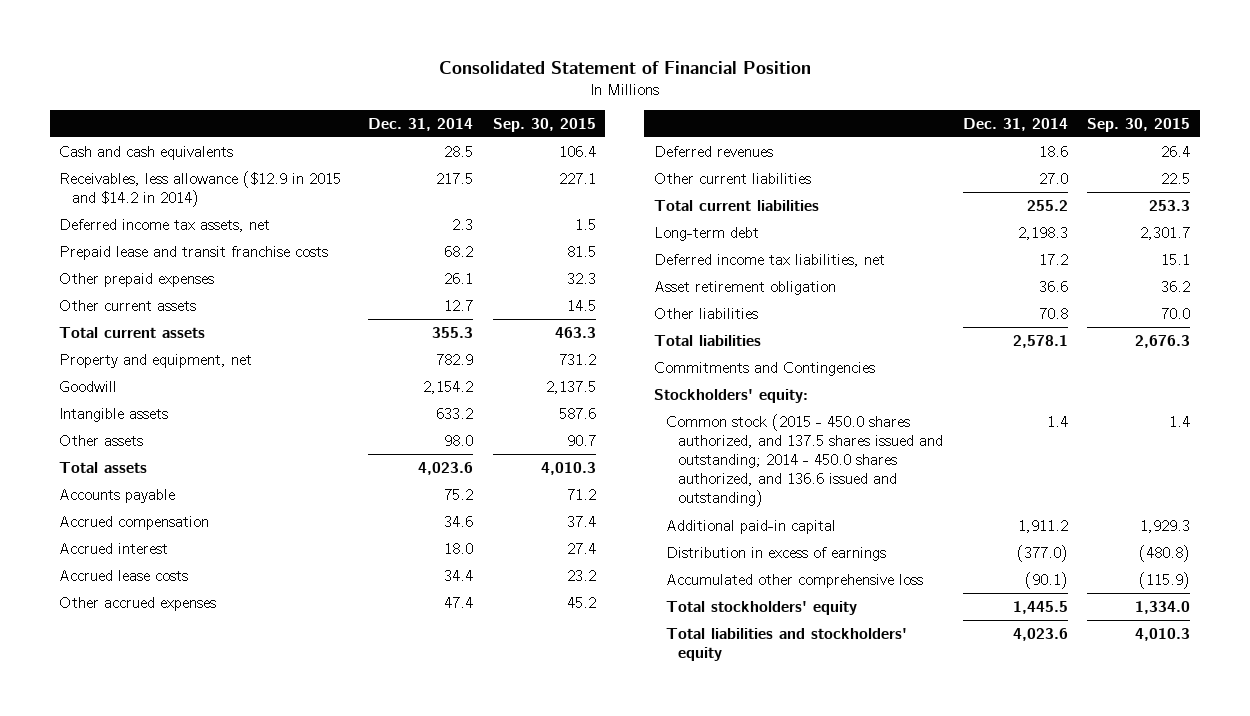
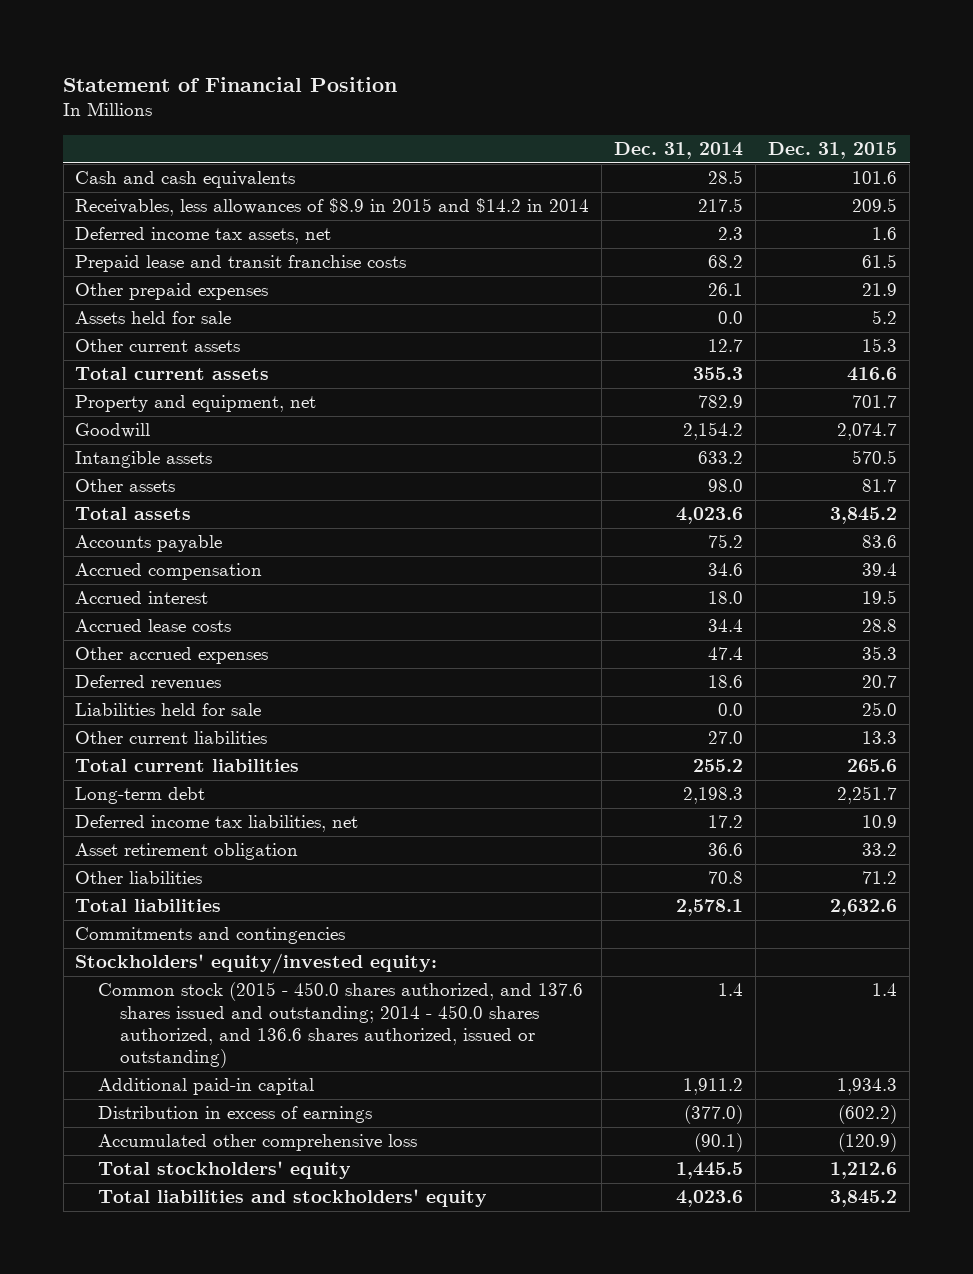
[438,60,811,74] Consolidated Statement of Financial Position -> [63,76,398,92] Statement of Financial Position
[492,117,596,132] Sep. 30, 2015 -> none
none -> [768,142,898,160] Dec. 31, 2015
[59,170,342,207] Receivables, less allowance ($12.9 in 2015 and $14.2 in 2014) -> [75,198,590,217] Receivables, less allowances of $8.9 in 2015 and $14.2 in 2014
none -> [75,311,232,325] Assets held for sale
none -> [75,703,262,717] Liabilities held for sale
[653,361,875,376] Commitments and Contingencies -> [75,927,346,945] Commitments and contingencies
[653,388,808,403] Stockholders' equity: -> [75,953,438,975] Stockholders' equity/invested equity:
[666,413,944,508] Common stock (2015 - 450.0 shares authorized, and 137.5 shares issued and outstanding; 2014 - 450.0 shares authorized, and 136.6 issued and outstanding) -> [97,982,583,1069] Common stock (2015 - 450.0 shares authorized, and 137.6 shares issued and outstanding; 2014 - 450.0 shares authorized, and 136.6 shares authorized, issued or outstanding)

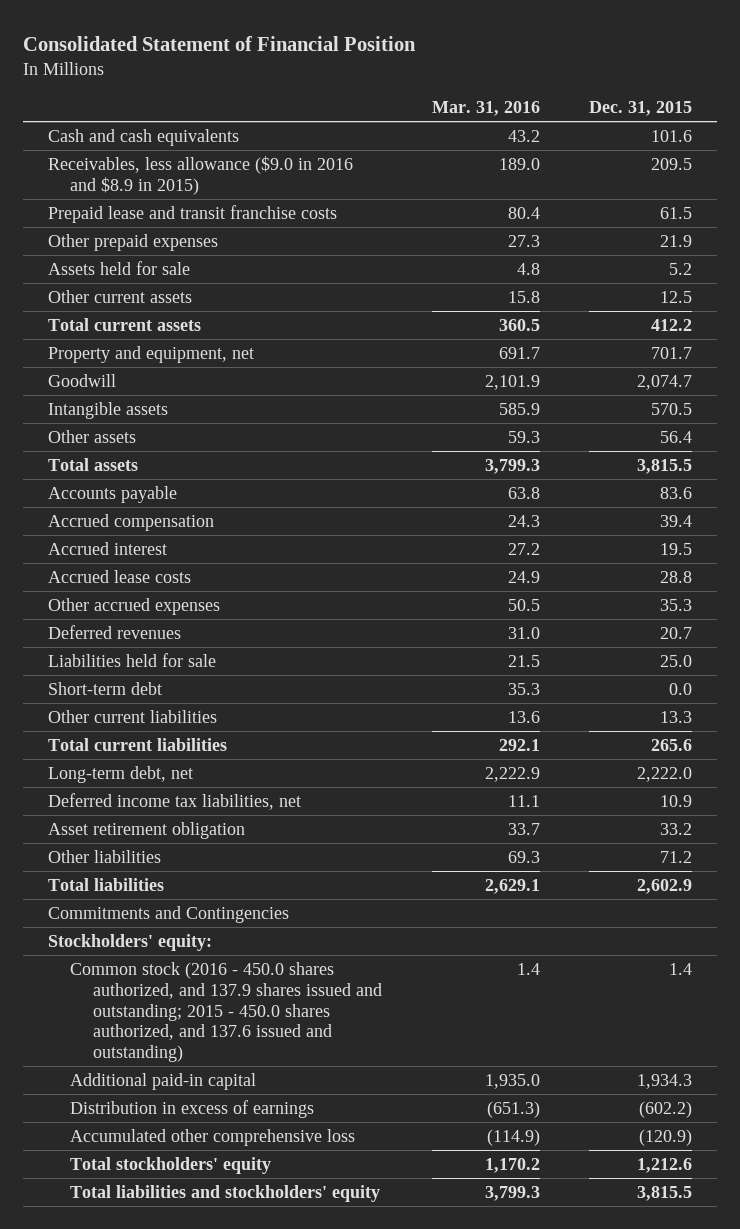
[63,76,398,92] Statement of Financial Position -> [23,36,417,52] Consolidated Statement of Financial Position
[614,142,744,160] Dec. 31, 2014 -> none
none -> [431,101,540,117] Mar. 31, 2016
[75,227,332,245] Deferred income tax assets, net -> none
[75,198,590,217] Receivables, less allowances of $8.9 in 2015 and $14.2 in 2014 -> [47,155,353,195] Receivables, less allowance ($9.0 in 2016 and $8.9 in 2015)
[862,338,898,353] 15.3 -> [660,290,693,303] 12.5
[847,367,898,382] 416.6 -> [651,318,693,331] 412.2
[862,479,898,493] 81.7 -> [660,430,693,443] 56.4
[830,507,898,525] 3,845.2 -> [637,458,693,474] 3,815.5
none -> [47,681,162,695] Short-term debt
[75,787,206,805] Long-term debt -> [47,765,193,783] Long-term debt, net
[837,786,898,805] 2,251.7 -> [637,766,693,782] 2,222.0
[830,899,898,917] 2,632.6 -> [637,878,693,894] 2,602.9
[75,927,346,945] Commitments and contingencies -> [47,905,289,923] Commitments and Contingencies
[75,953,438,975] Stockholders' equity/invested equity: -> [47,933,212,951] Stockholders' equity:
[97,982,583,1069] Common stock (2015 - 450.0 shares authorized, and 137.6 shares issued and outstanding; 2014 - 450.0 shares authorized, and 136.6 shares authorized, issued or outstanding) -> [70,961,382,1063] Common stock (2016 - 450.0 shares authorized, and 137.9 shares issued and outstanding; 2015 - 450.0 shares authorized, and 137.6 issued and outstanding)
[830,1190,898,1208] 3,845.2 -> [637,1185,693,1201] 3,815.5

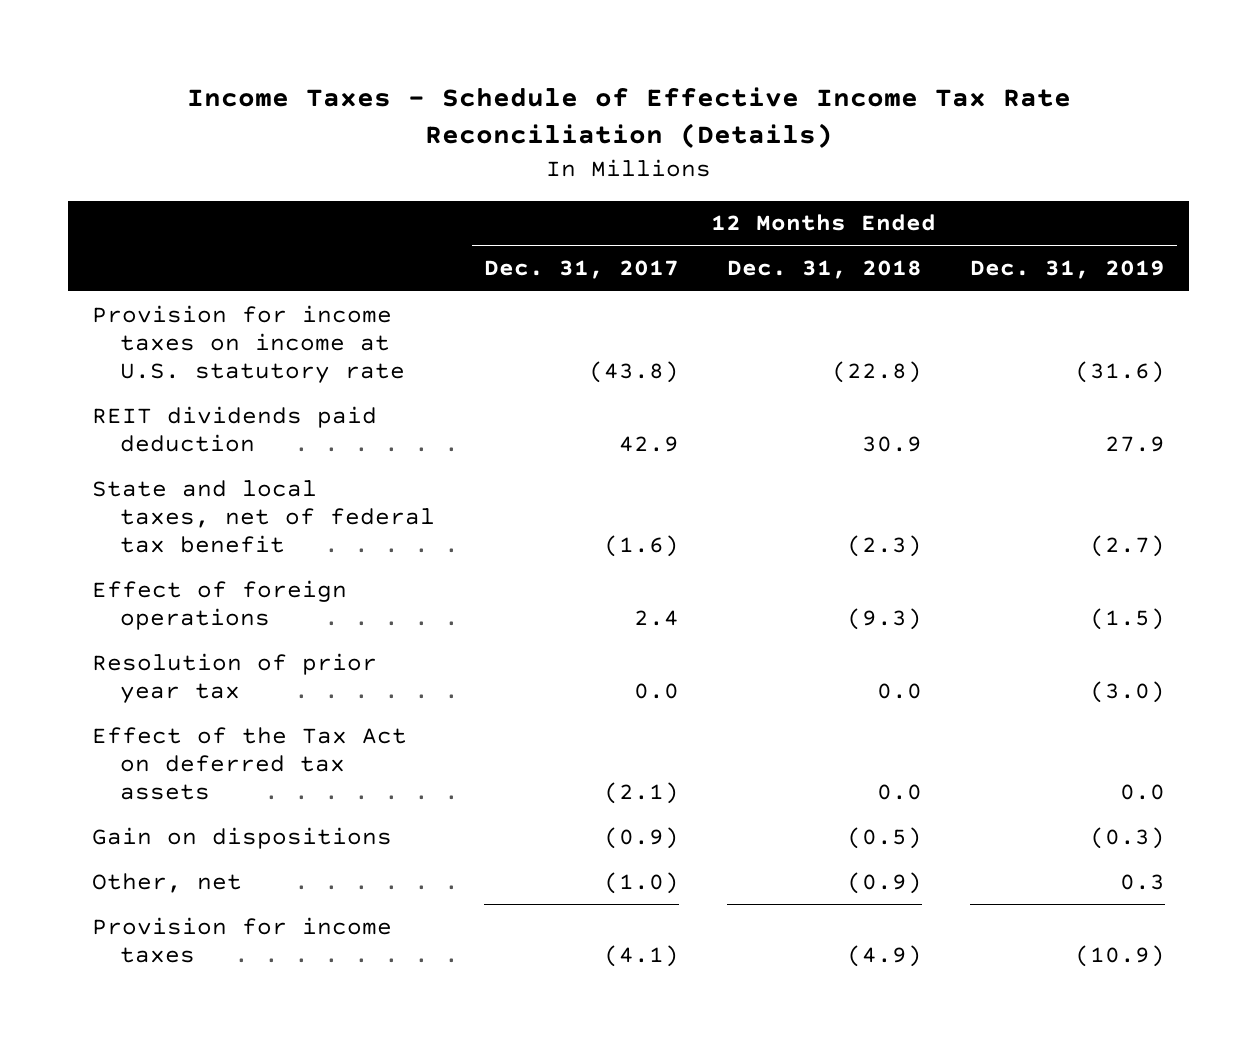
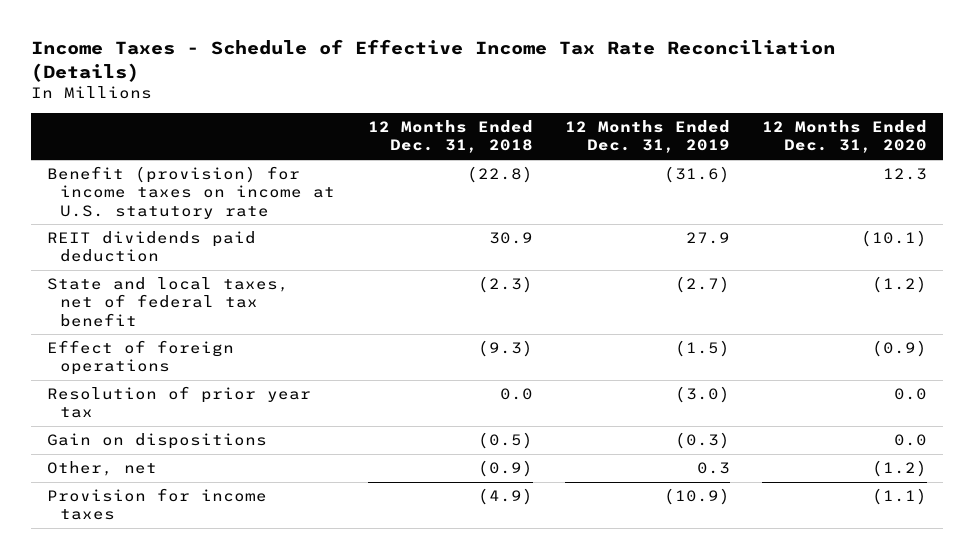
[483,260,679,280] Dec. 31, 2017 -> none
none -> [761,120,927,154] 12 Months Ended Dec. 31, 2020
[91,304,406,384] Provision for income taxes on income at U.S. statutory rate -> [46,166,336,219] Benefit (provision) for income taxes on income at U.S. statutory rate
[91,726,407,801] Effect of the Tax Act on deferred tax assets -> none

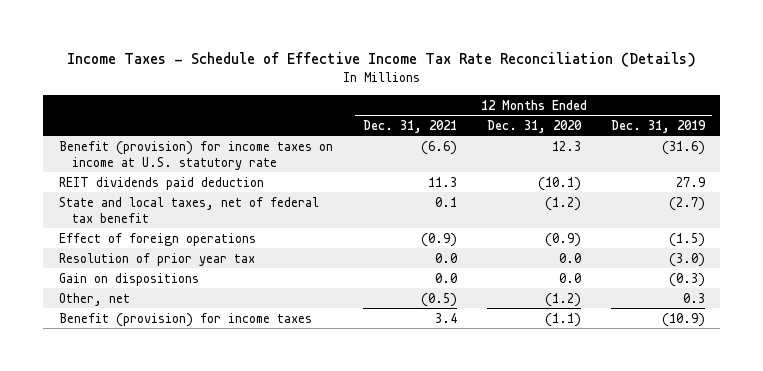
[367,120,533,154] 12 Months Ended Dec. 31, 2018 -> none
none -> [362,119,457,133] Dec. 31, 2021
[46,488,267,521] Provision for income taxes -> [58,312,312,327] Benefit (provision) for income taxes

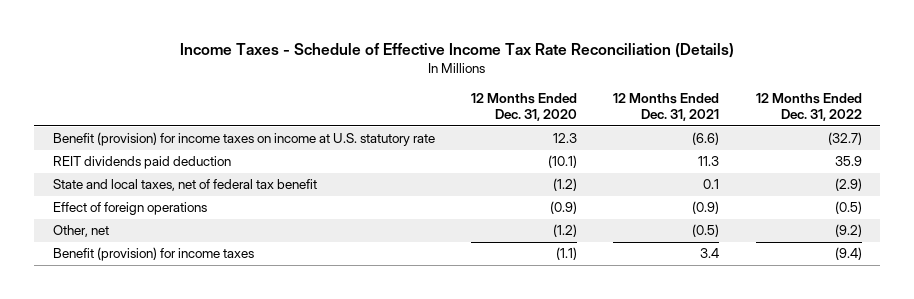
[610,119,706,133] Dec. 31, 2019 -> none
none -> [755,93,862,122] 12 Months Ended Dec. 31, 2022
[58,252,255,266] Resolution of prior year tax -> none
[58,272,199,286] Gain on dispositions -> none

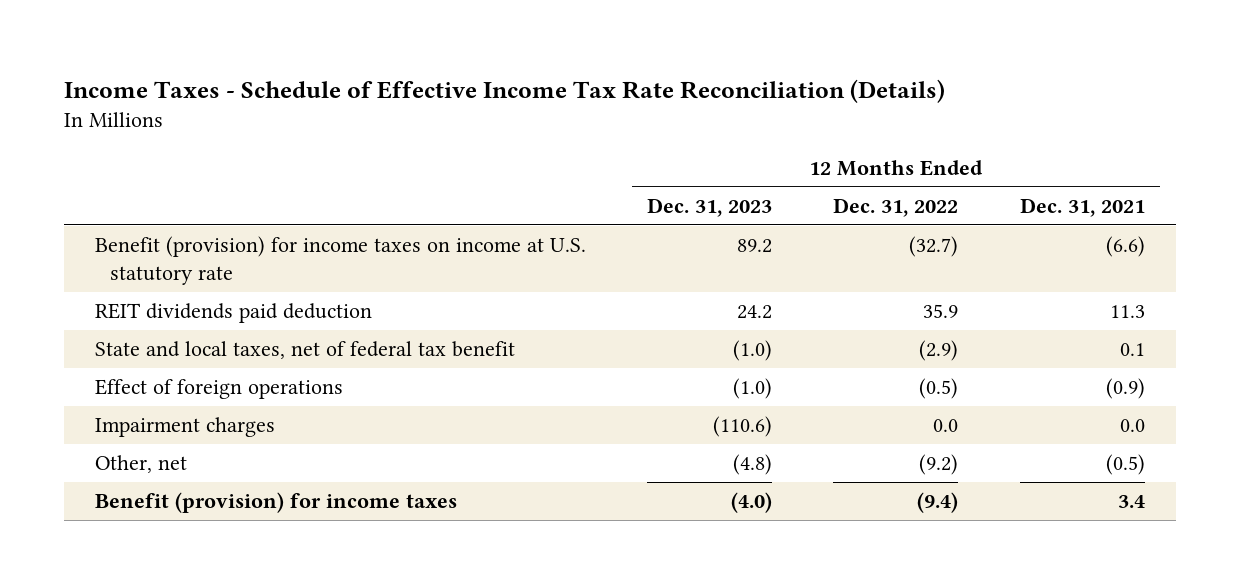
[470,93,577,122] 12 Months Ended Dec. 31, 2020 -> none
none -> [646,197,772,217] Dec. 31, 2023
none -> [94,417,275,438] Impairment charges

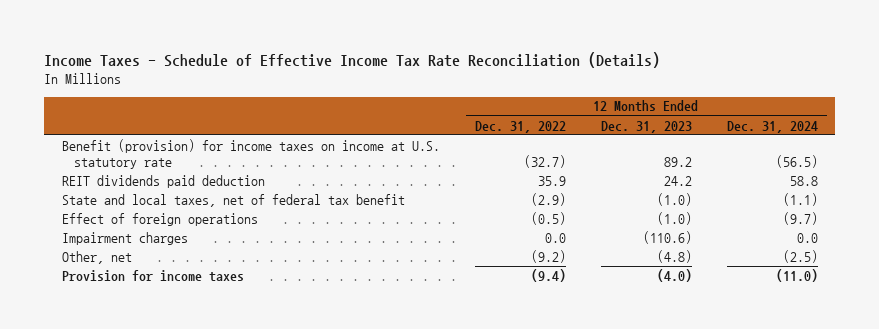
[1019,197,1145,217] Dec. 31, 2021 -> none
none -> [726,120,818,133] Dec. 31, 2024
[94,492,457,514] Benefit (provision) for income taxes -> [61,269,244,282] Provision for income taxes

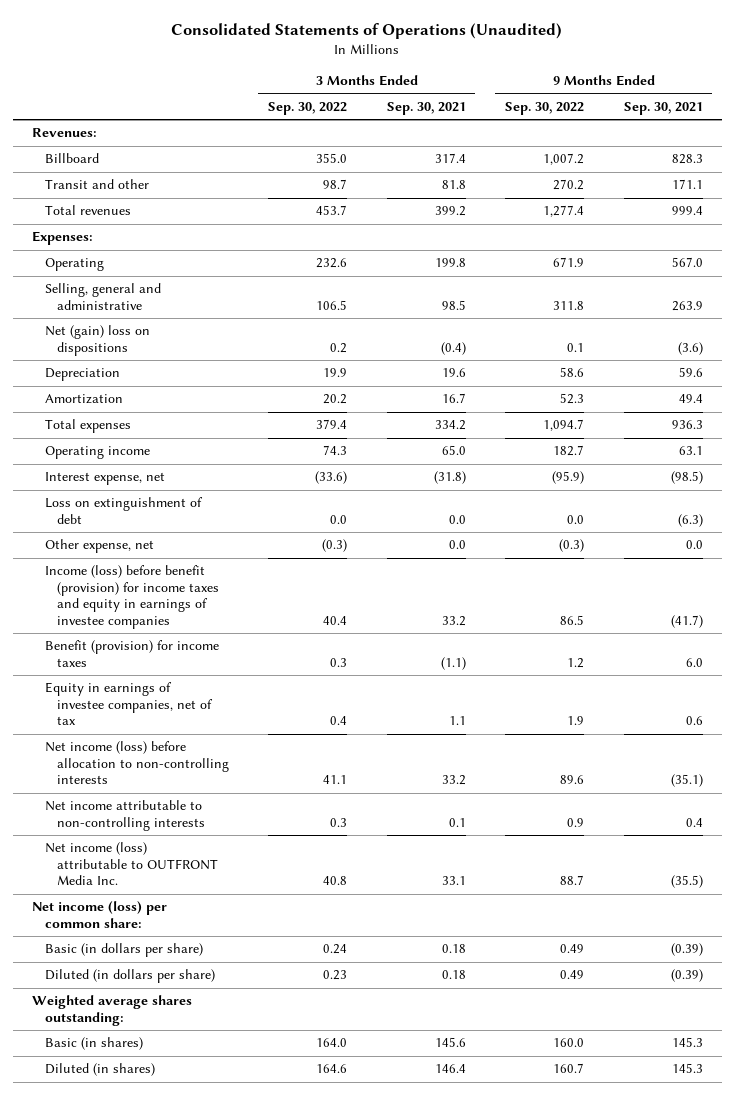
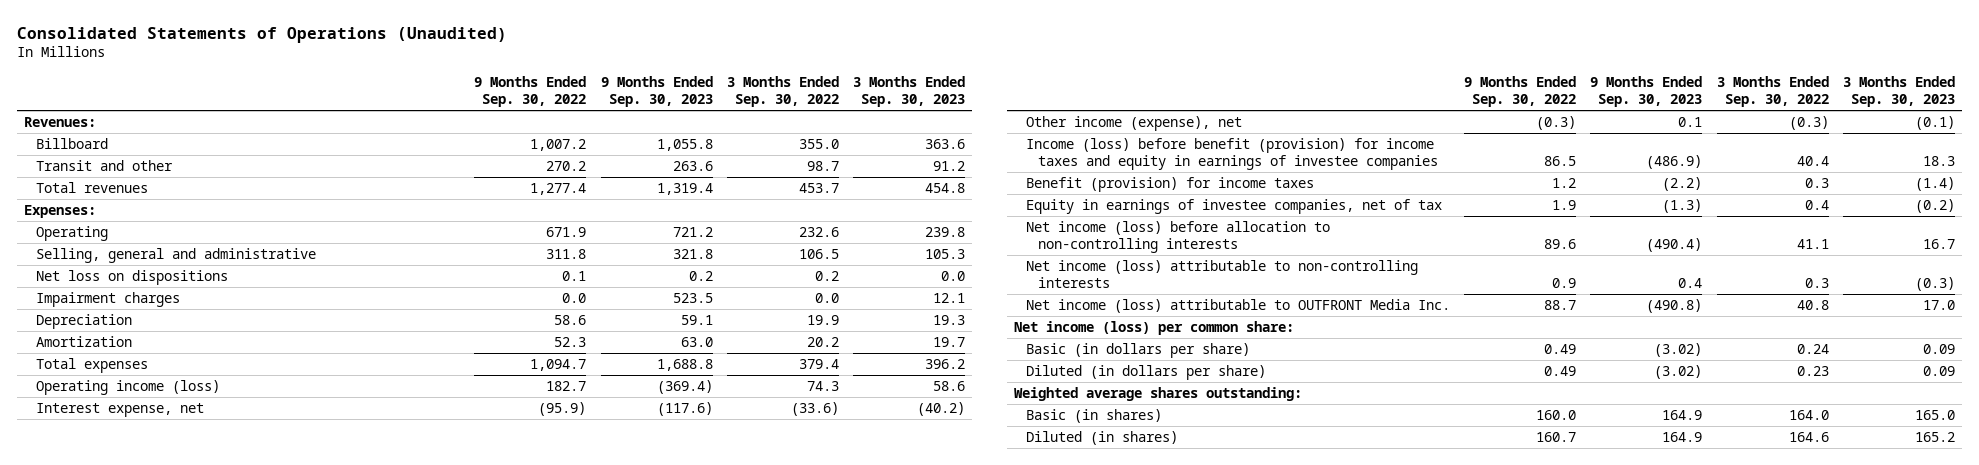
[386,102,466,116] Sep. 30, 2021 -> none
[623,102,703,116] Sep. 30, 2021 -> none
none -> [600,76,713,108] 9 Months Ended Sep. 30, 2023
none -> [852,76,965,108] 3 Months Ended Sep. 30, 2023
[44,325,150,356] Net (gain) loss on dispositions -> [36,270,229,286] Net loss on dispositions
none -> [36,292,181,308] Impairment charges
[44,446,150,460] Operating income -> [36,380,221,396] Operating income (loss)
[44,497,203,524] Loss on extinguishment of debt -> none
[44,539,154,554] Other expense, net -> [1026,116,1243,132] Other income (expense), net
[44,800,205,831] Net income attributable to non-controlling interests -> [1026,260,1419,288] Net income (loss) attributable to non-controlling interests

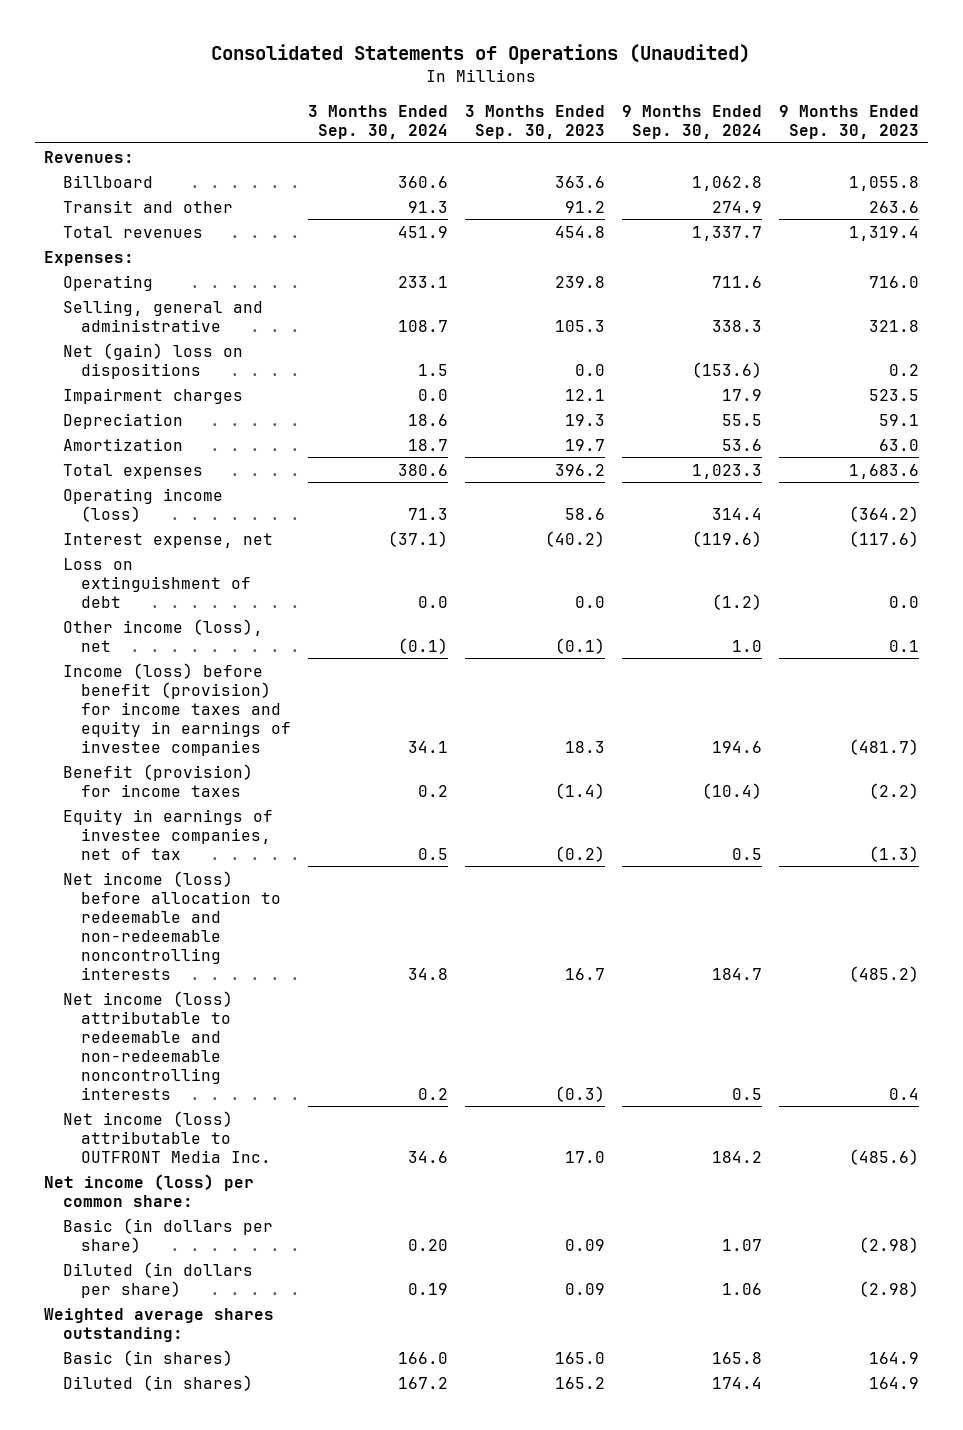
[474,76,587,108] 9 Months Ended Sep. 30, 2022 -> none
[726,76,839,108] 3 Months Ended Sep. 30, 2022 -> none
none -> [308,104,449,140] 3 Months Ended Sep. 30, 2024
none -> [622,104,763,140] 9 Months Ended Sep. 30, 2024
[672,227,713,238] 721.2 -> [869,275,920,288] 716.0
[36,270,229,286] Net loss on dispositions -> [62,342,243,379] Net (gain) loss on dispositions
[656,359,713,372] 1,688.8 -> [849,463,920,479] 1,683.6
[656,380,713,395] (369.4) -> [849,505,920,522] (364.2)
none -> [62,557,252,608] Loss on extinguishment of debt
[1026,116,1243,132] Other income (expense), net -> [62,618,263,652] Other income (loss), net
[1646,154,1703,169] (486.9) -> [849,738,920,755] (481.7)
[1026,221,1331,253] Net income (loss) before allocation to non-controlling interests -> [62,870,282,980] Net income (loss) before allocation to redeemable and non-redeemable noncontrolling interests
[1646,237,1703,252] (490.4) -> [849,965,920,982] (485.2)
[1026,260,1419,288] Net income (loss) attributable to non-controlling interests -> [62,990,233,1100] Net income (loss) attributable to redeemable and non-redeemable noncontrolling interests
[1646,299,1703,314] (490.8) -> [849,1148,920,1165] (485.6)
[1654,343,1703,358] (3.02) -> [859,1236,920,1253] (2.98)
[1654,365,1703,380] (3.02) -> [859,1280,920,1297] (2.98)

